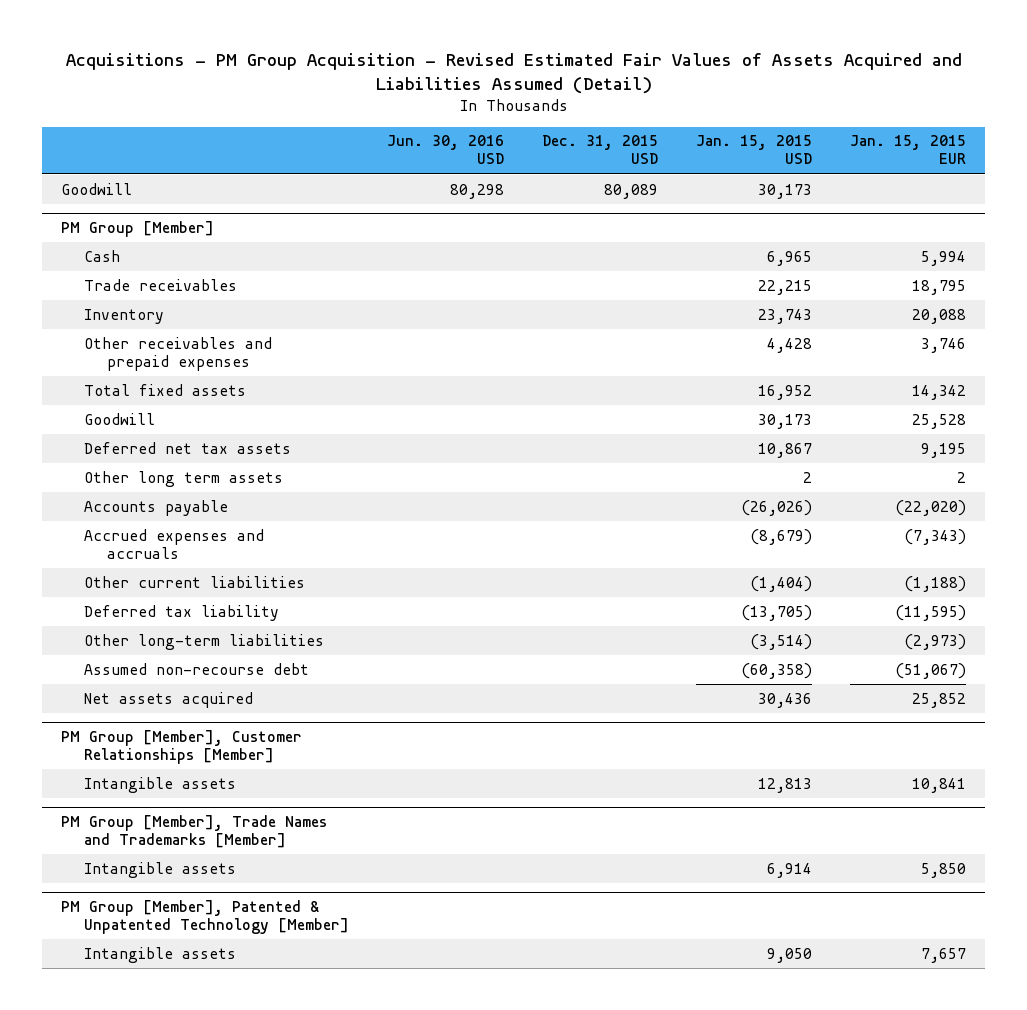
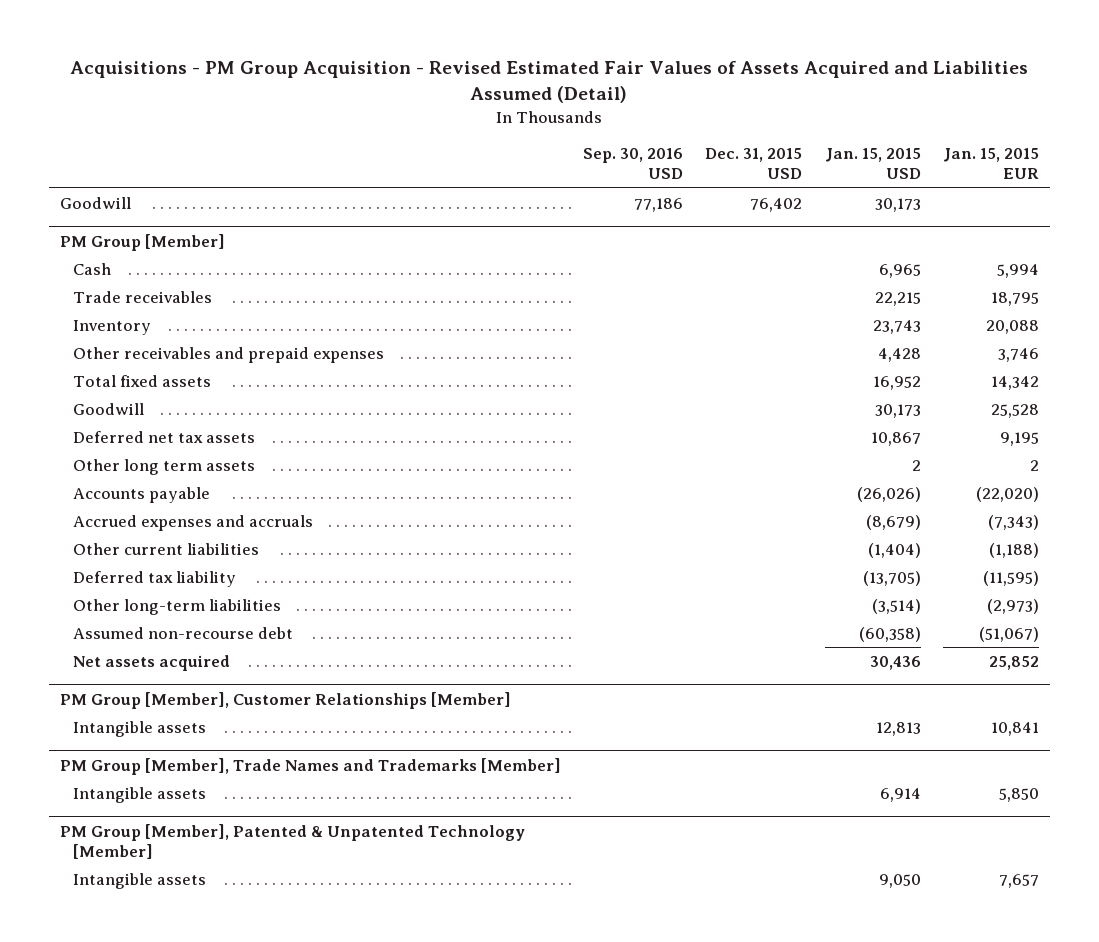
[387,135,505,165] Jun. 30, 2016 USD -> none
none -> [583,148,684,180] Sep. 30, 2016 USD
[604,183,659,199] 80,089 -> [750,197,803,212] 76,402

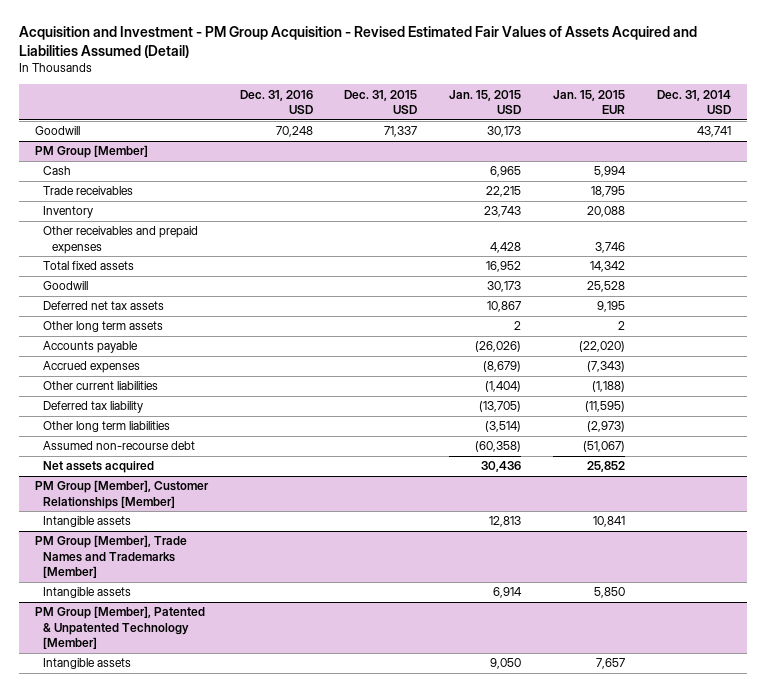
[70,61,1029,104] Acquisitions - PM Group Acquisition - Revised Estimated Fair Values of Assets Acquired and Liabilities Assumed (Detail) -> [18,26,697,59] Acquisition and Investment - PM Group Acquisition - Revised Estimated Fair Values of Assets Acquired and Liabilities Assumed (Detail)
[583,148,684,180] Sep. 30, 2016 USD -> none
none -> [239,89,313,114] Dec. 31, 2016 USD
none -> [656,89,731,114] Dec. 31, 2014 USD
[750,197,803,212] 76,402 -> [384,126,418,138] 71,337
[72,514,313,531] Accrued expenses and accruals -> [43,361,141,374] Accrued expenses
[72,598,281,615] Other long-term liabilities -> [43,421,171,433] Other long term liabilities

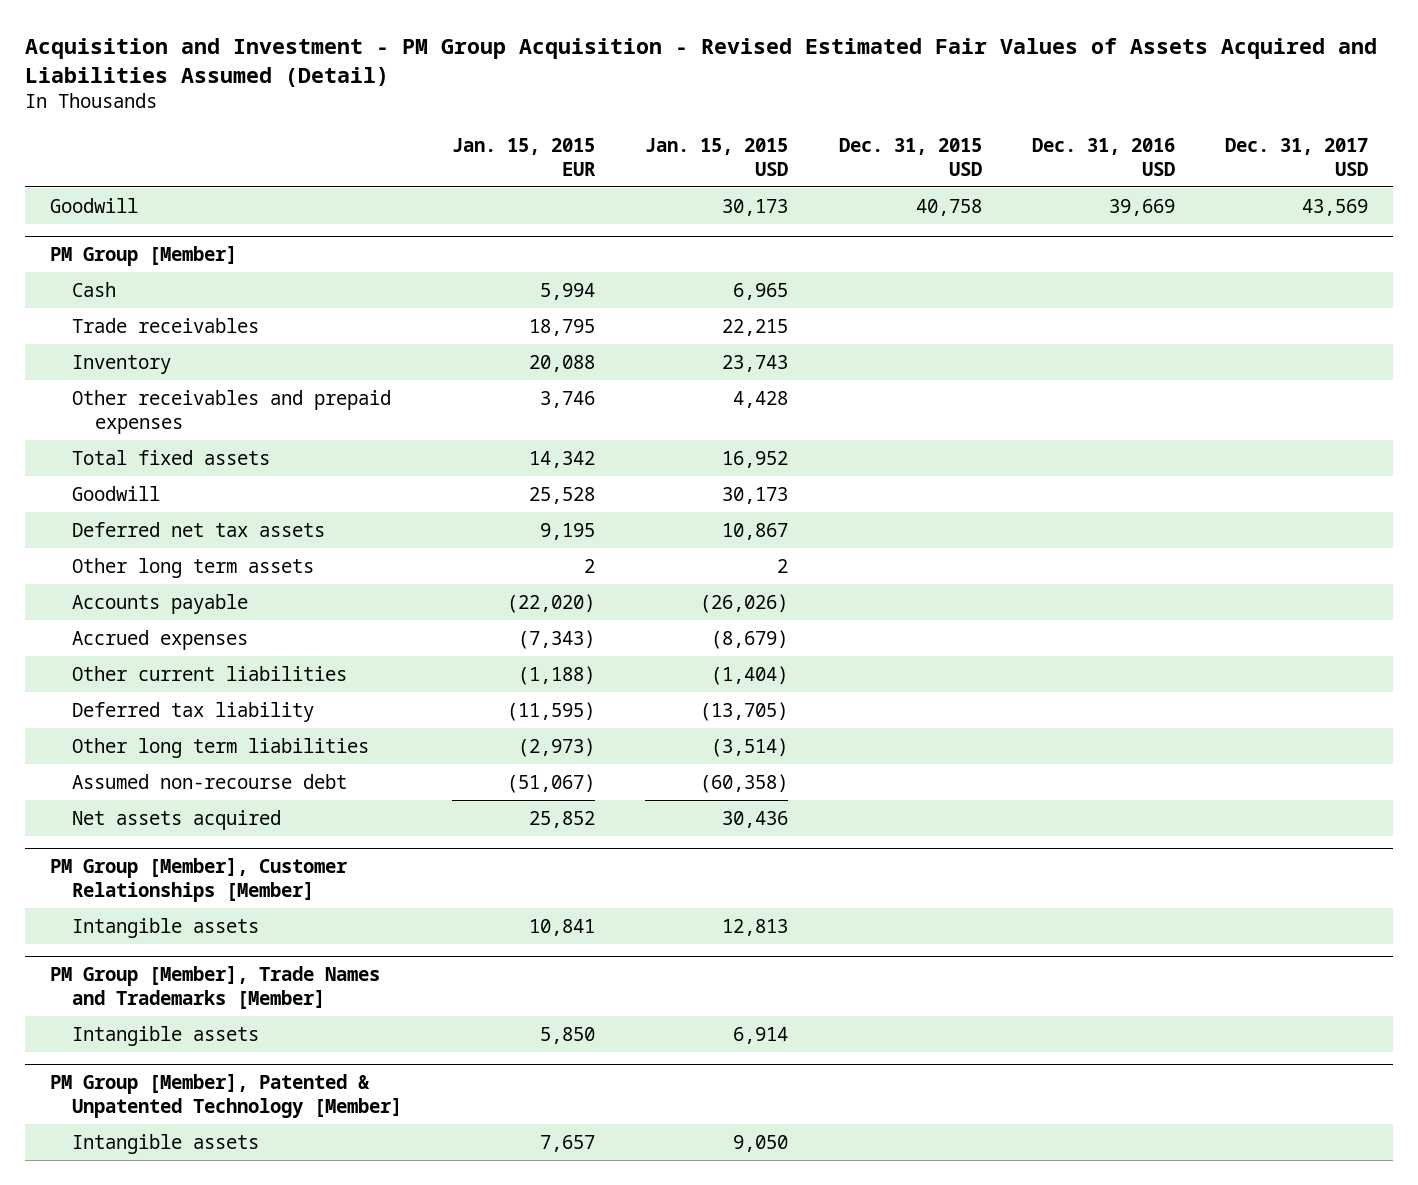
[656,89,731,114] Dec. 31, 2014 USD -> none
none -> [1224,137,1368,176] Dec. 31, 2017 USD
[275,126,313,138] 70,248 -> [1108,198,1175,216] 39,669
[384,126,418,138] 71,337 -> [915,198,982,216] 40,758

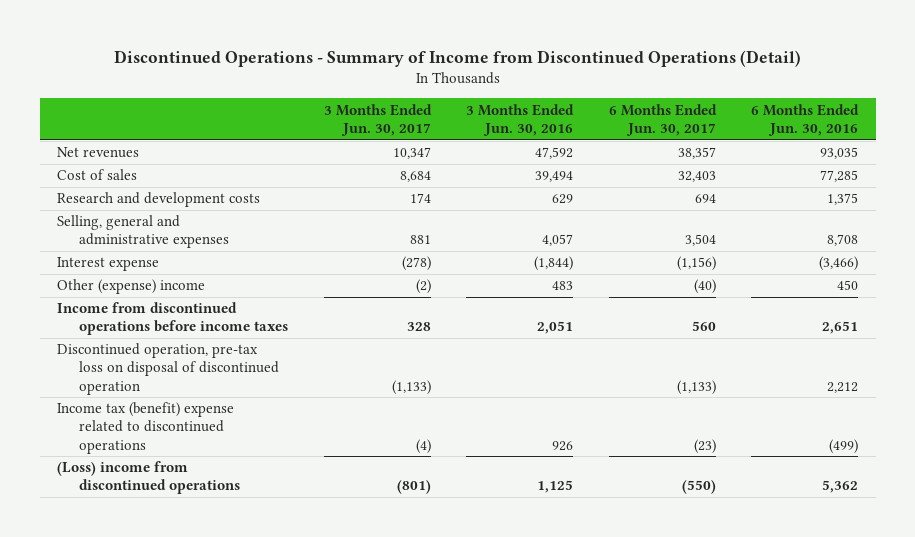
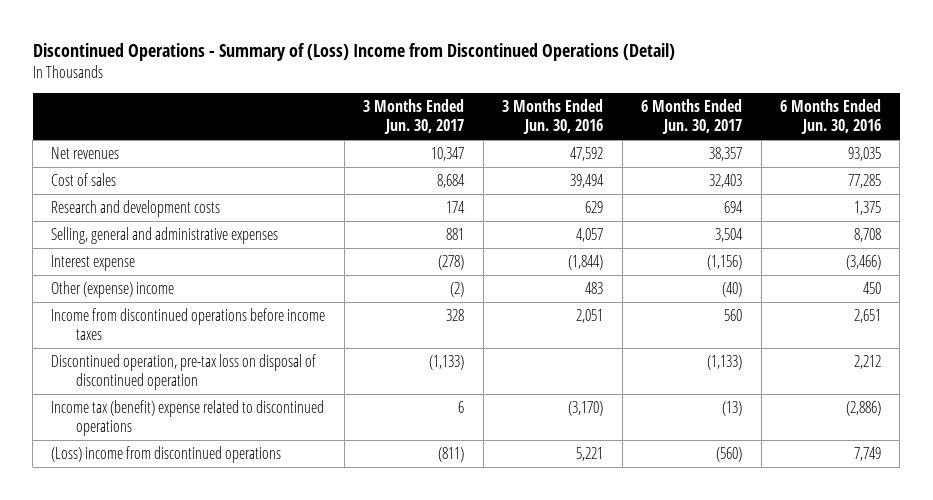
[113,50,801,68] Discontinued Operations - Summary of Income from Discontinued Operations (Detail) -> [32,42,675,61] Discontinued Operations - Summary of (Loss) Income from Discontinued Operations (Detail)
[415,438,431,454] (4) -> [458,401,465,414] 6
[552,440,574,451] 926 -> [568,401,604,417] (3,170)
[693,438,716,454] (23) -> [722,401,743,417] (13)
[828,438,858,454] (499) -> [846,401,882,417] (2,886)
[396,480,431,495] (801) -> [438,447,465,463] (811)
[537,480,574,494] 1,125 -> [576,447,604,462] 5,221
[681,480,716,495] (550) -> [716,447,743,463] (560)
[821,480,858,494] 5,362 -> [854,447,882,462] 7,749

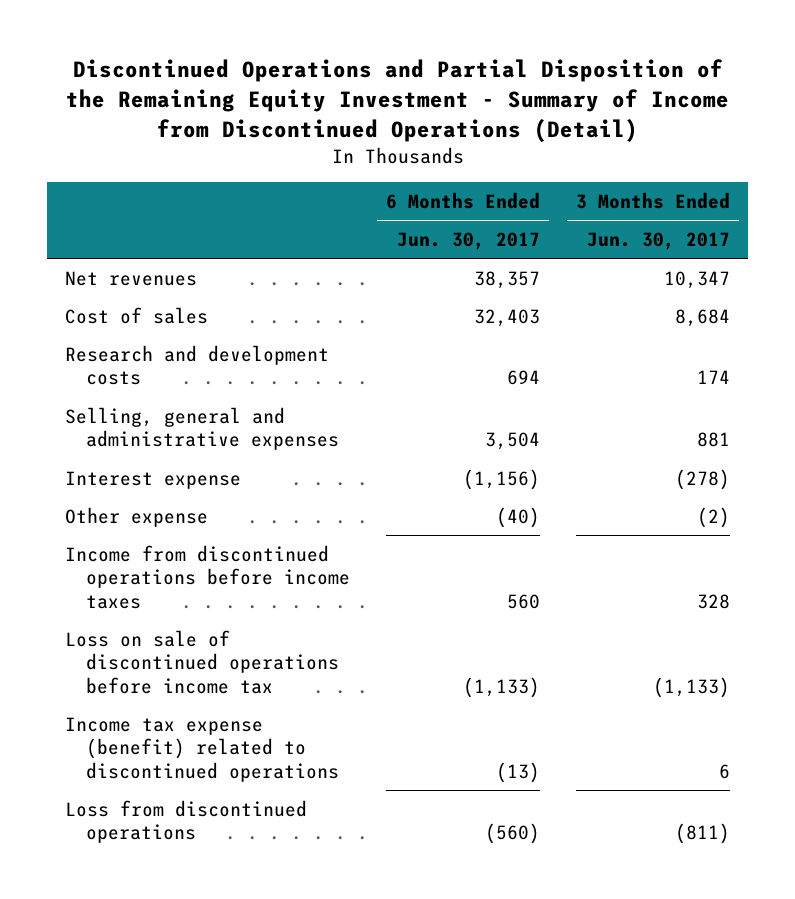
[32,42,675,61] Discontinued Operations - Summary of (Loss) Income from Discontinued Operations (Detail) -> [65,59,729,142] Discontinued Operations and Partial Disposition of the Remaining Equity Investment - Summary of Income from Discontinued Operations (Detail)
[502,99,604,135] 3 Months Ended Jun. 30, 2016 -> none
[780,99,882,135] 6 Months Ended Jun. 30, 2016 -> none
[51,281,175,299] Other (expense) income -> [65,506,209,527] Other expense
[51,354,317,390] Discontinued operation, pre-tax loss on disposal of discontinued operation -> [65,629,339,694] Loss on sale of discontinued operations before income tax
[51,400,325,436] Income tax (benefit) expense related to discontinued operations -> [65,716,339,782] Income tax expense (benefit) related to discontinued operations
[51,446,282,464] (Loss) income from discontinued operations -> [65,799,308,844] Loss from discontinued operations

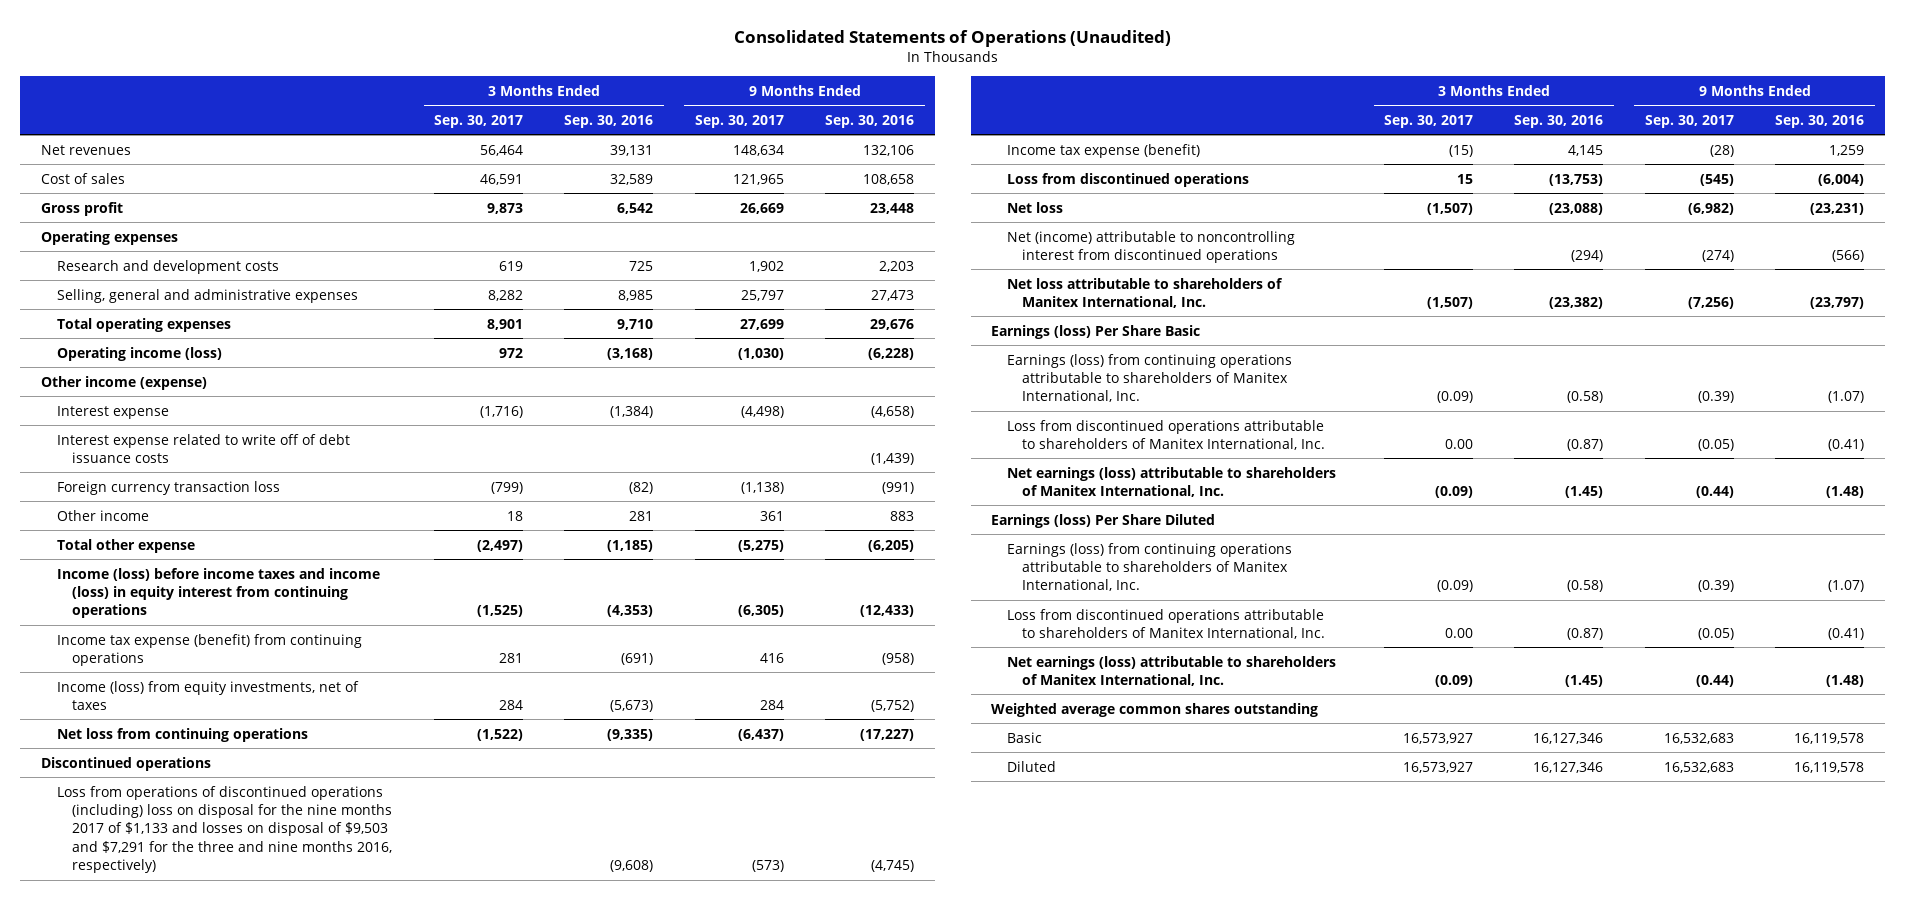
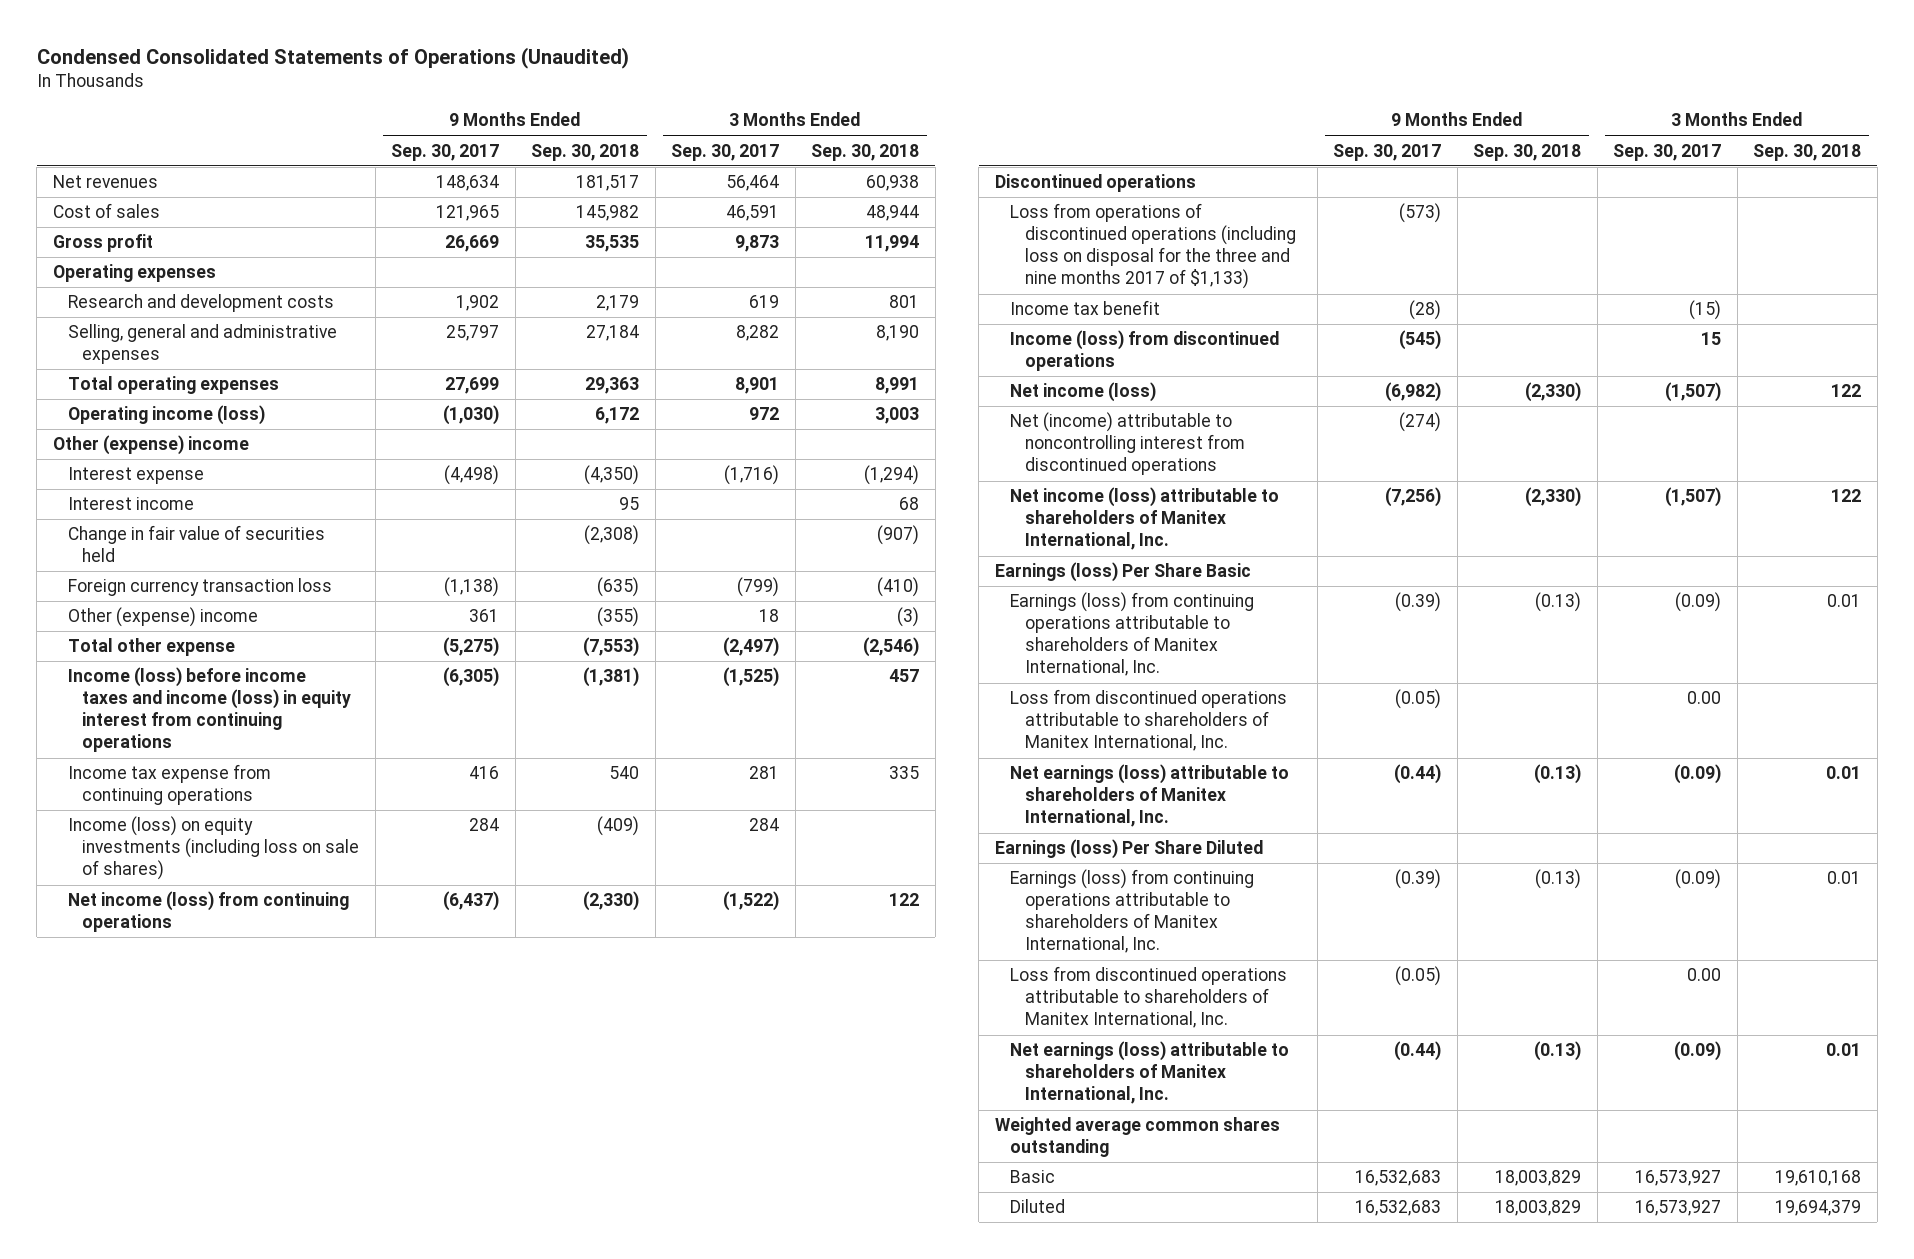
[733,29,1171,47] Consolidated Statements of Operations (Unaudited) -> [36,46,629,69] Condensed Consolidated Statements of Operations (Unaudited)
[564,114,654,128] Sep. 30, 2016 -> none
[825,114,915,128] Sep. 30, 2016 -> none
none -> [531,143,640,161] Sep. 30, 2018
none -> [811,143,920,161] Sep. 30, 2018
[41,375,208,390] Other income (expense) -> [52,435,249,456] Other (expense) income
[56,433,350,464] Interest expense related to write off of debt issuance costs -> none
none -> [67,497,194,511] Interest income
none -> [67,525,325,563] Change in fair value of securities held
[56,509,149,521] Other income -> [67,607,258,628] Other (expense) income
[56,633,362,667] Income tax expense (benefit) from continuing operations -> [67,764,271,806] Income tax expense from continuing operations
[56,680,359,711] Income (loss) from equity investments, net of taxes -> [67,816,360,881] Income (loss) on equity investments (including loss on sale of shares)
[56,727,308,742] Net loss from continuing operations -> [67,891,349,933] Net income (loss) from continuing operations
[56,785,393,874] Loss from operations of discontinued operations (including) loss on disposal for the nine months 2017 of $1,133 and losses on disposal of $9,503 and $7,291 for the three and nine months 2016, respectively) -> [1009,203,1296,290] Loss from operations of discontinued operations (including loss on disposal for the three and nine months 2017 of $1,133)
[1006,143,1200,158] Income tax expense (benefit) -> [1009,300,1160,316] Income tax benefit
[1006,172,1249,187] Loss from discontinued operations -> [1009,330,1279,372] Income (loss) from discontinued operations
[1006,201,1063,213] Net loss -> [1009,382,1156,403] Net income (loss)
[1006,277,1283,309] Net loss attributable to shareholders of Manitex International, Inc. -> [1009,487,1279,551] Net income (loss) attributable to shareholders of Manitex International, Inc.

